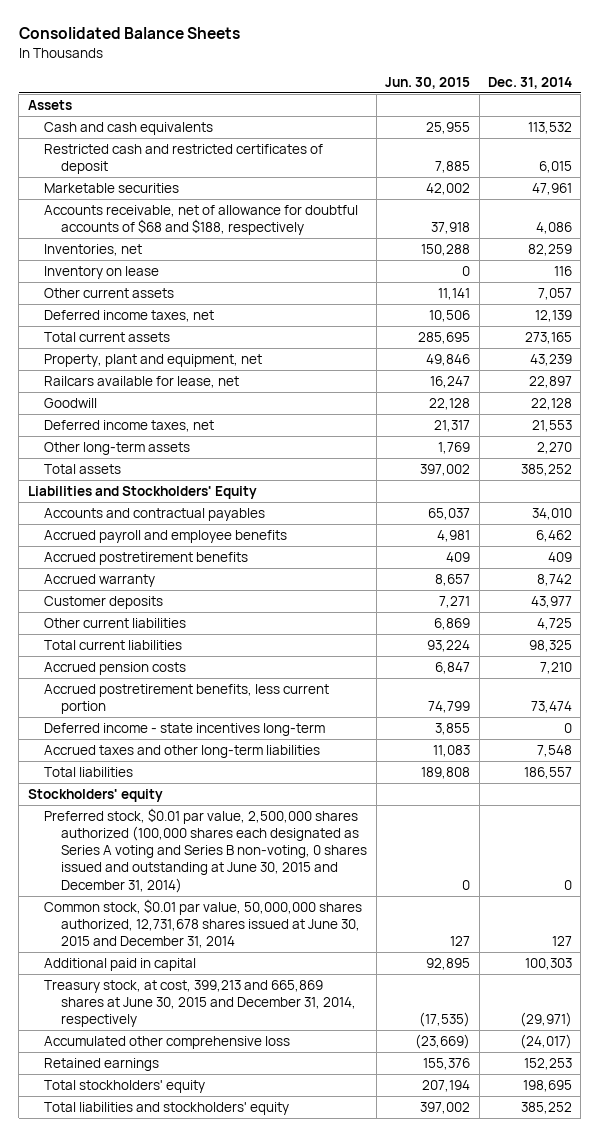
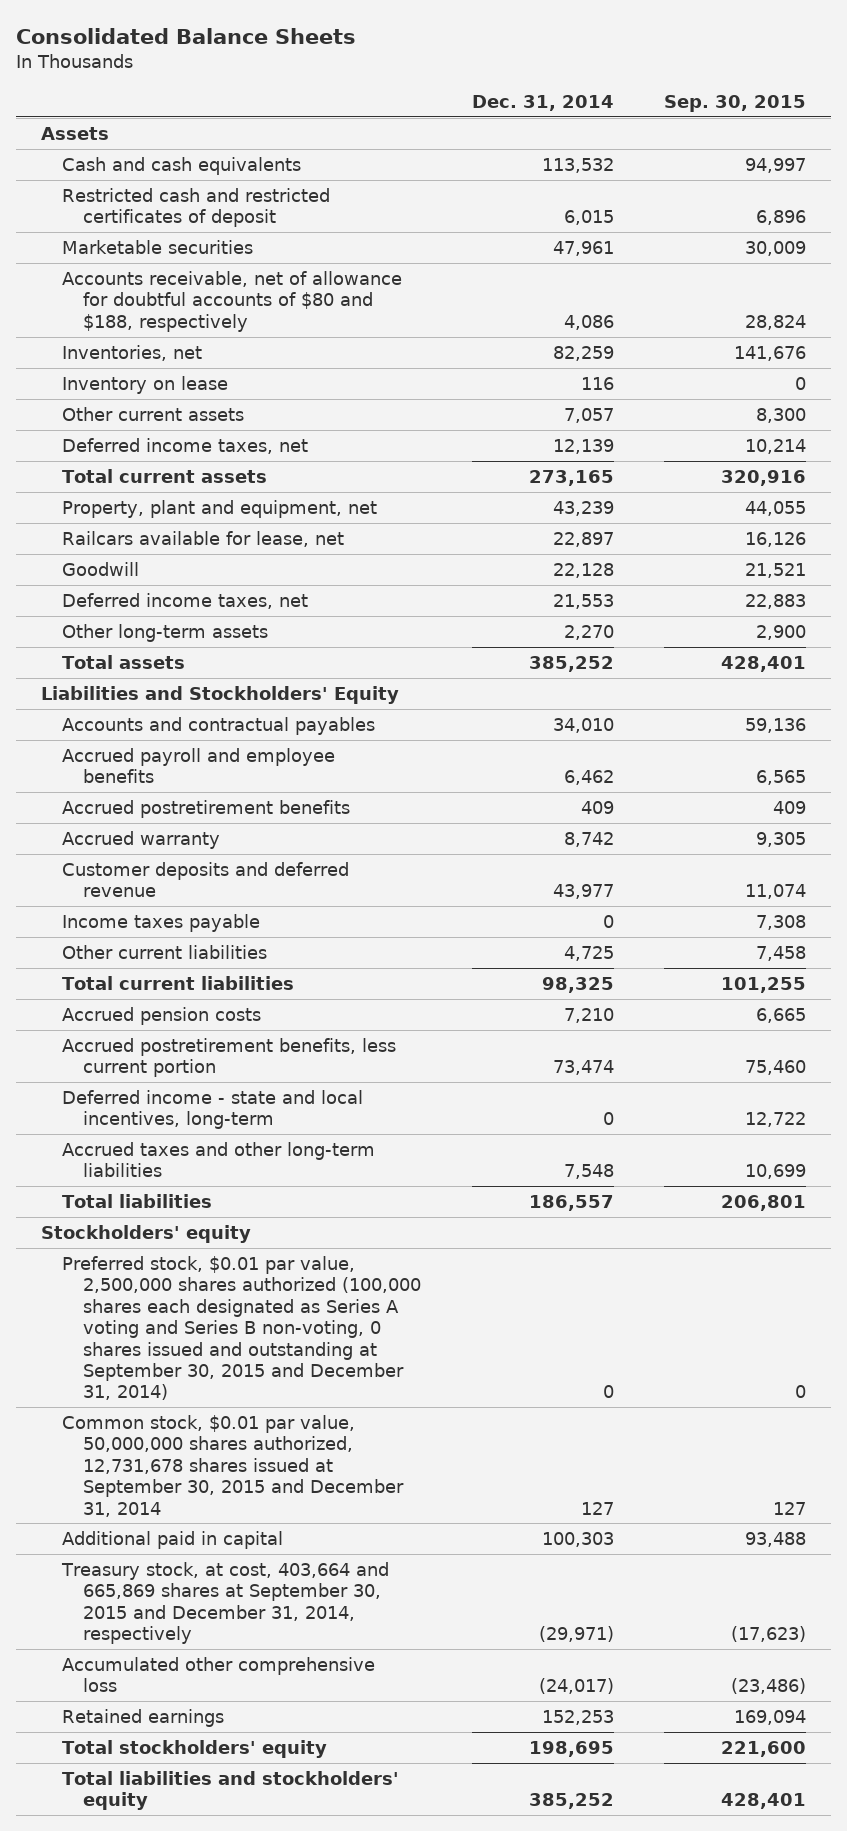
[385,76,471,89] Jun. 30, 2015 -> none
none -> [663,94,806,112] Sep. 30, 2015
[44,204,359,236] Accounts receivable, net of allowance for doubtful accounts of $68 and $188, respectively -> [62,270,403,332] Accounts receivable, net of allowance for doubtful accounts of $80 and $188, respectively
[44,595,164,609] Customer deposits -> [62,861,350,898] Customer deposits and deferred revenue
none -> [62,913,261,932] Income taxes payable
[44,722,326,736] Deferred income - state incentives long-term -> [62,1089,364,1130] Deferred income - state and local incentives, long-term
[44,807,368,893] Preferred stock, $0.01 par value, 2,500,000 shares authorized (100,000 shares each designated as Series A voting and Series B non-voting, 0 shares issued and outstanding at June 30, 2015 and December 31, 2014) -> [62,1255,422,1401] Preferred stock, $0.01 par value, 2,500,000 shares authorized (100,000 shares each designated as Series A voting and Series B non-voting, 0 shares issued and outstanding at September 30, 2015 and December 31, 2014)
[44,898,363,949] Common stock, $0.01 par value, 50,000,000 shares authorized, 12,731,678 shares issued at June 30, 2015 and December 31, 2014 -> [62,1414,405,1517] Common stock, $0.01 par value, 50,000,000 shares authorized, 12,731,678 shares issued at September 30, 2015 and December 31, 2014
[44,979,357,1028] Treasury stock, at cost, 399,213 and 665,869 shares at June 30, 2015 and December 31, 2014, respectively -> [61,1561,390,1645] Treasury stock, at cost, 403,664 and 665,869 shares at September 30, 2015 and December 31, 2014, respectively

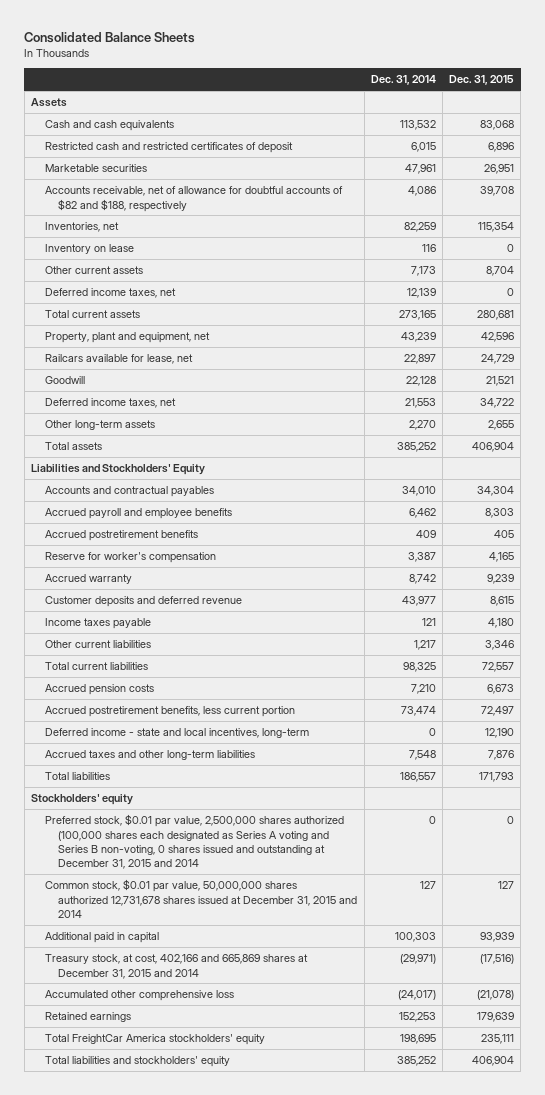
[663,94,806,112] Sep. 30, 2015 -> none
none -> [449,75,515,86] Dec. 31, 2015
[62,270,403,332] Accounts receivable, net of allowance for doubtful accounts of $80 and $188, respectively -> [44,186,343,212] Accounts receivable, net of allowance for doubtful accounts of $82 and $188, respectively
[563,407,614,423] 7,057 -> [410,266,436,277] 7,173
none -> [44,552,216,564] Reserve for worker's compensation
[602,914,614,928] 0 -> [421,618,436,627] 121
[563,945,614,961] 4,725 -> [413,640,436,651] 1,217
[62,1255,422,1401] Preferred stock, $0.01 par value, 2,500,000 shares authorized (100,000 shares each designated as Series A voting and Series B non-voting, 0 shares issued and outstanding at September 30, 2015 and December 31, 2014) -> [44,814,344,870] Preferred stock, $0.01 par value, 2,500,000 shares authorized (100,000 shares each designated as Series A voting and Series B non-voting, 0 shares issued and outstanding at December 31, 2015 and 2014
[62,1414,405,1517] Common stock, $0.01 par value, 50,000,000 shares authorized, 12,731,678 shares issued at September 30, 2015 and December 31, 2014 -> [44,879,358,919] Common stock, $0.01 par value, 50,000,000 shares authorized 12,731,678 shares issued at December 31, 2015 and 2014
[61,1561,390,1645] Treasury stock, at cost, 403,664 and 665,869 shares at September 30, 2015 and December 31, 2014, respectively -> [44,954,308,979] Treasury stock, at cost, 402,166 and 665,869 shares at December 31, 2015 and 2014
[62,1739,328,1758] Total stockholders' equity -> [44,1034,265,1046] Total FreightCar America stockholders' equity

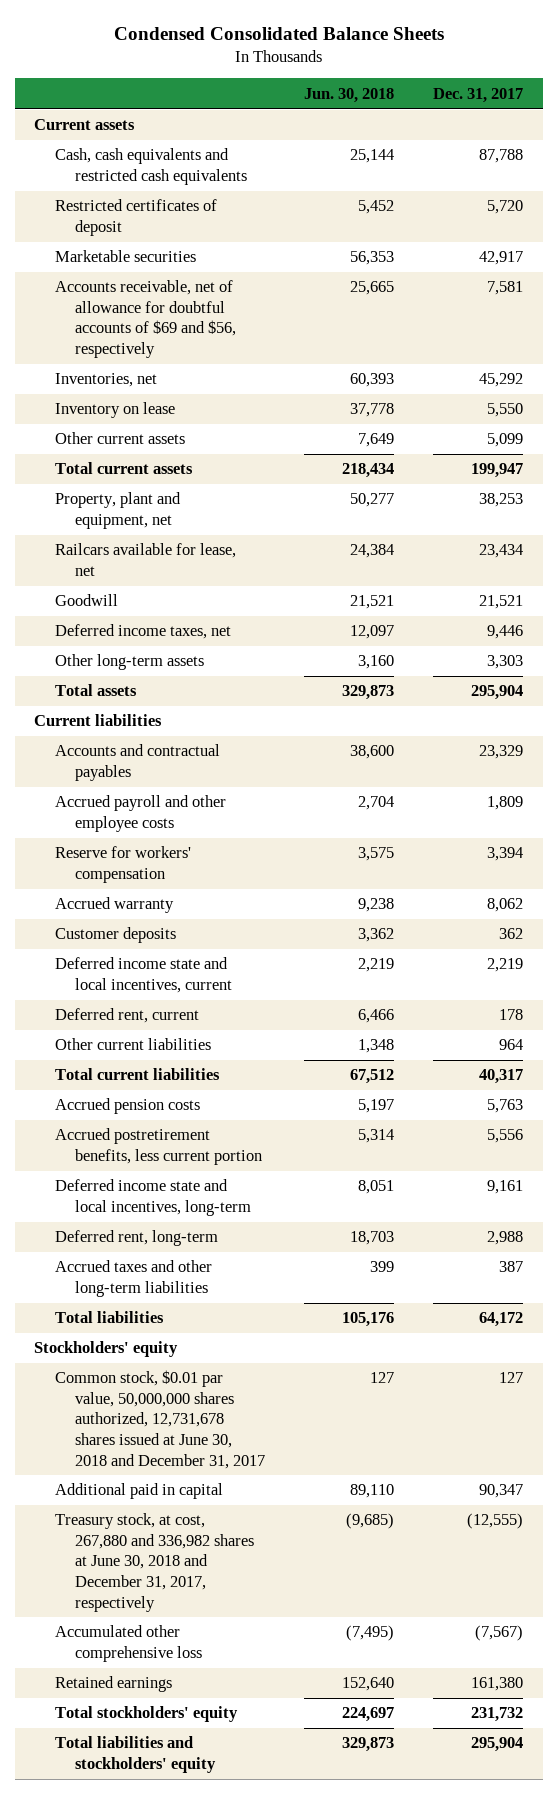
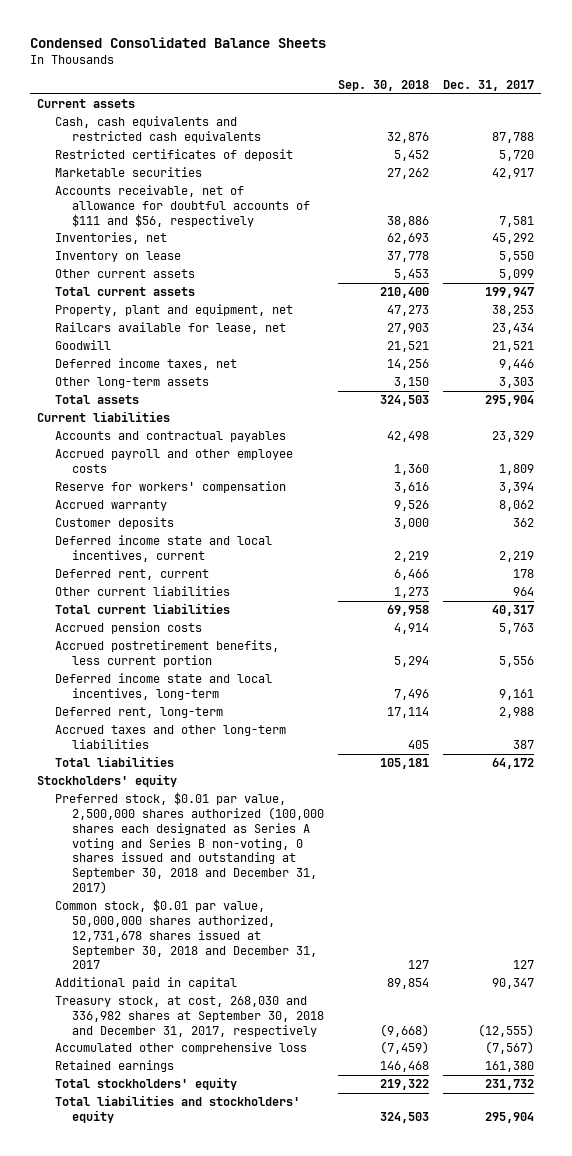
[304,87,395,103] Jun. 30, 2018 -> none
none -> [337,79,429,91] Sep. 30, 2018
[54,280,237,359] Accounts receivable, net of allowance for doubtful accounts of $69 and $56, respectively -> [54,185,310,227] Accounts receivable, net of allowance for doubtful accounts of $111 and $56, respectively
none -> [54,792,324,895] Preferred stock, $0.01 par value, 2,500,000 shares authorized (100,000 shares each designated as Series A voting and Series B non-voting, 0 shares issued and outstanding at September 30, 2018 and December 31, 2017)
[54,1370,266,1469] Common stock, $0.01 par value, 50,000,000 shares authorized, 12,731,678 shares issued at June 30, 2018 and December 31, 2017 -> [54,899,317,970] Common stock, $0.01 par value, 50,000,000 shares authorized, 12,731,678 shares issued at September 30, 2018 and December 31, 2017
[54,1513,255,1612] Treasury stock, at cost, 267,880 and 336,982 shares at June 30, 2018 and December 31, 2017, respectively -> [54,996,324,1037] Treasury stock, at cost, 268,030 and 336,982 shares at September 30, 2018 and December 31, 2017, respectively

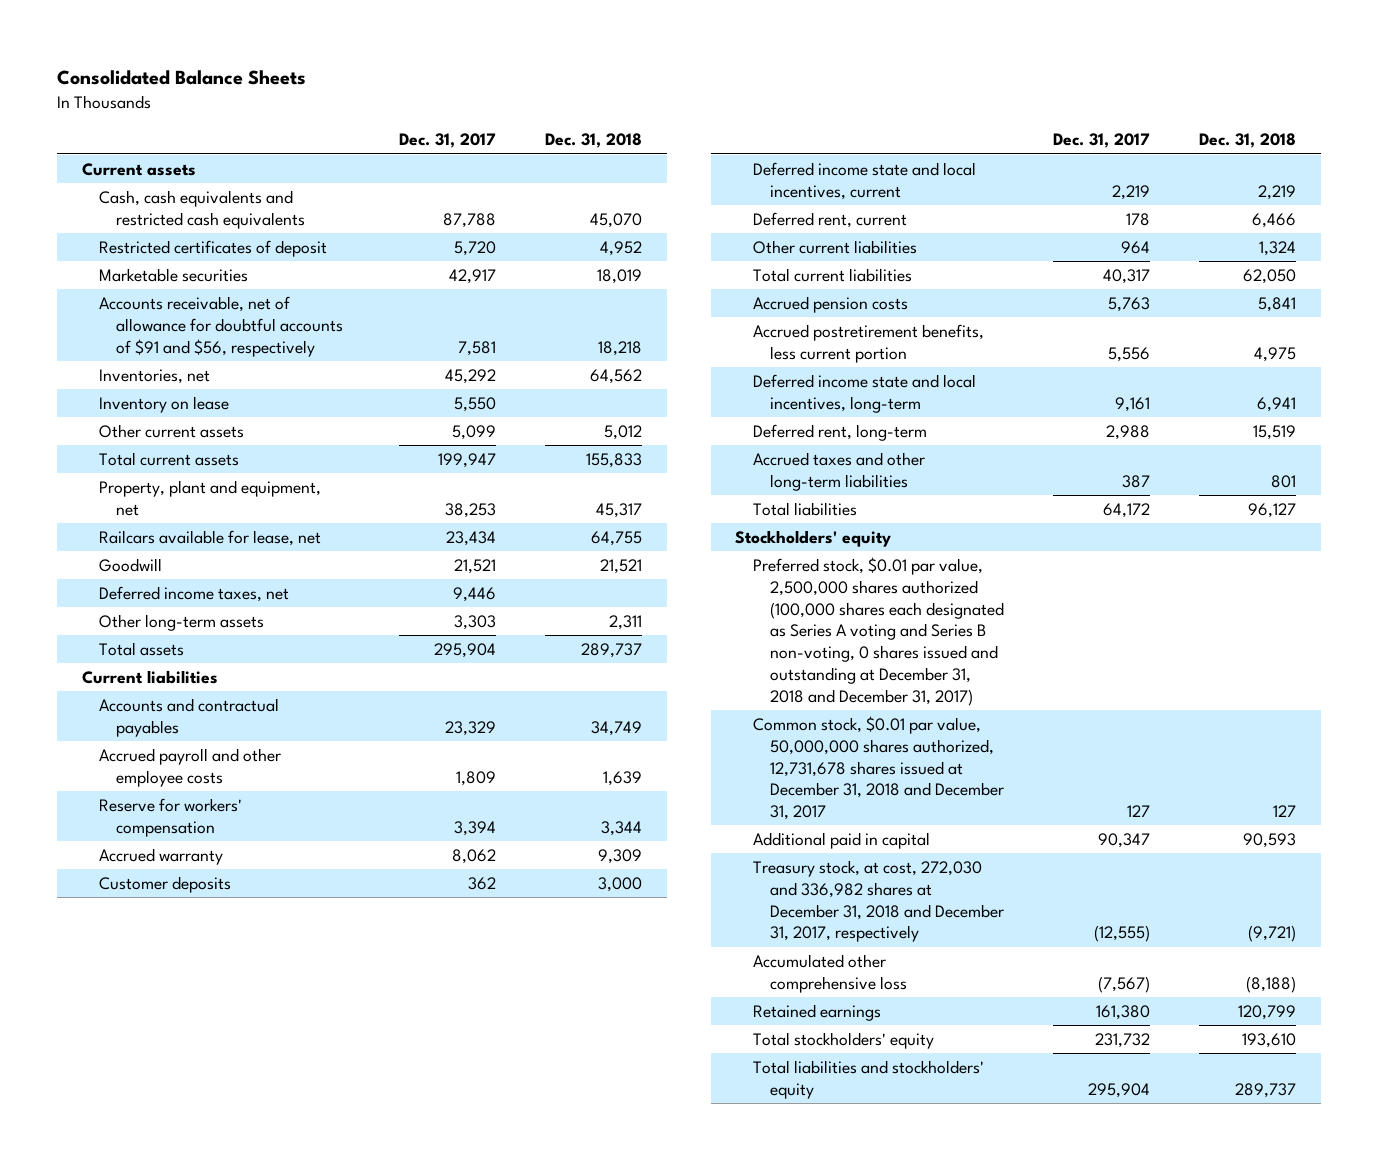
[30,37,327,49] Condensed Consolidated Balance Sheets -> [57,70,307,86] Consolidated Balance Sheets
[337,79,429,91] Sep. 30, 2018 -> none
none -> [545,133,643,149] Dec. 31, 2018
[54,185,310,227] Accounts receivable, net of allowance for doubtful accounts of $111 and $56, respectively -> [98,295,344,357] Accounts receivable, net of allowance for doubtful accounts of $91 and $56, respectively
[54,792,324,895] Preferred stock, $0.01 par value, 2,500,000 shares authorized (100,000 shares each designated as Series A voting and Series B non-voting, 0 shares issued and outstanding at September 30, 2018 and December 31, 2017) -> [752,556,1004,706] Preferred stock, $0.01 par value, 2,500,000 shares authorized (100,000 shares each designated as Series A voting and Series B non-voting, 0 shares issued and outstanding at December 31, 2018 and December 31, 2017)
[54,899,317,970] Common stock, $0.01 par value, 50,000,000 shares authorized, 12,731,678 shares issued at September 30, 2018 and December 31, 2017 -> [752,715,1004,821] Common stock, $0.01 par value, 50,000,000 shares authorized, 12,731,678 shares issued at December 31, 2018 and December 31, 2017
[54,996,324,1037] Treasury stock, at cost, 268,030 and 336,982 shares at September 30, 2018 and December 31, 2017, respectively -> [752,859,1004,943] Treasury stock, at cost, 272,030 and 336,982 shares at December 31, 2018 and December 31, 2017, respectively

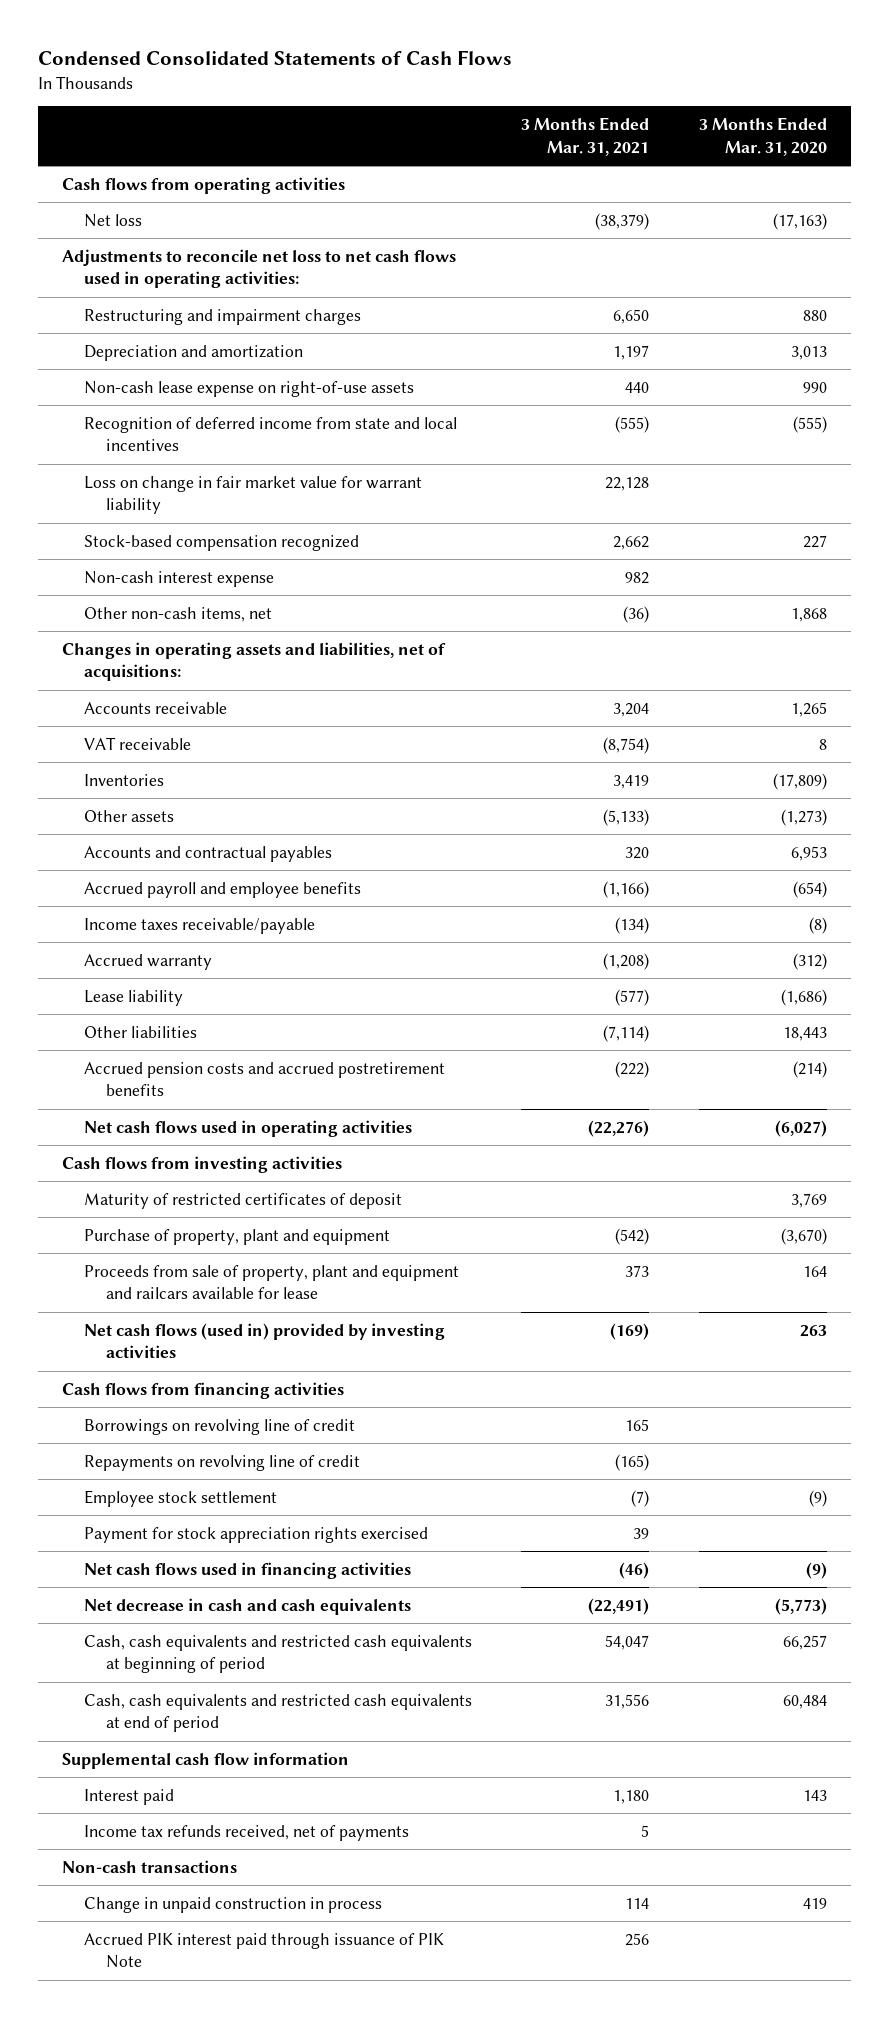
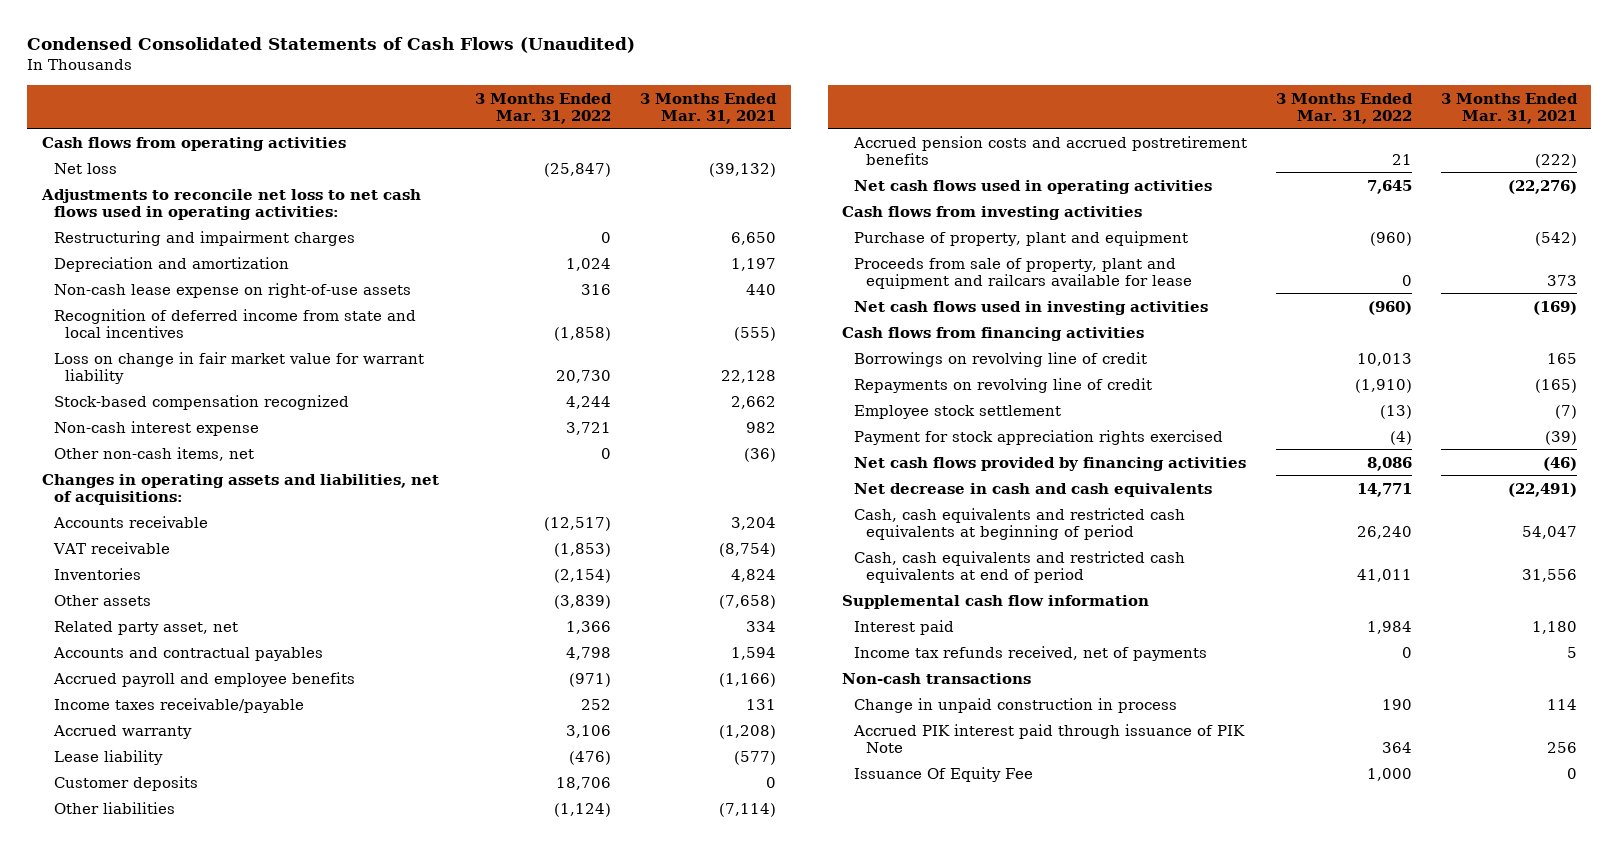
[37,50,512,66] Condensed Consolidated Statements of Cash Flows -> [27,37,636,54] Condensed Consolidated Statements of Cash Flows (Unaudited)
[698,117,827,156] 3 Months Ended Mar. 31, 2020 -> none
none -> [475,92,613,124] 3 Months Ended Mar. 31, 2022
[595,212,650,230] (38,379) -> [709,162,777,177] (39,132)
[613,774,650,789] 3,419 -> [731,568,777,582] 4,824
[603,808,650,826] (5,133) -> [719,594,777,609] (7,658)
none -> [53,620,238,635] Related party asset, net
[625,846,650,859] 320 -> [731,646,777,660] 1,594
[615,916,650,934] (134) -> [746,698,777,710] 131
none -> [53,775,198,791] Customer deposits
[84,1192,403,1209] Maturity of restricted certificates of deposit -> none
[84,1322,446,1359] Net cash flows (used in) provided by investing activities -> [853,300,1208,315] Net cash flows used in investing activities
[633,1527,650,1539] 39 -> [1544,430,1577,445] (39)
[84,1561,412,1579] Net cash flows used in financing activities -> [853,456,1246,471] Net cash flows provided by financing activities
none -> [853,766,1033,782] Issuance Of Equity Fee

